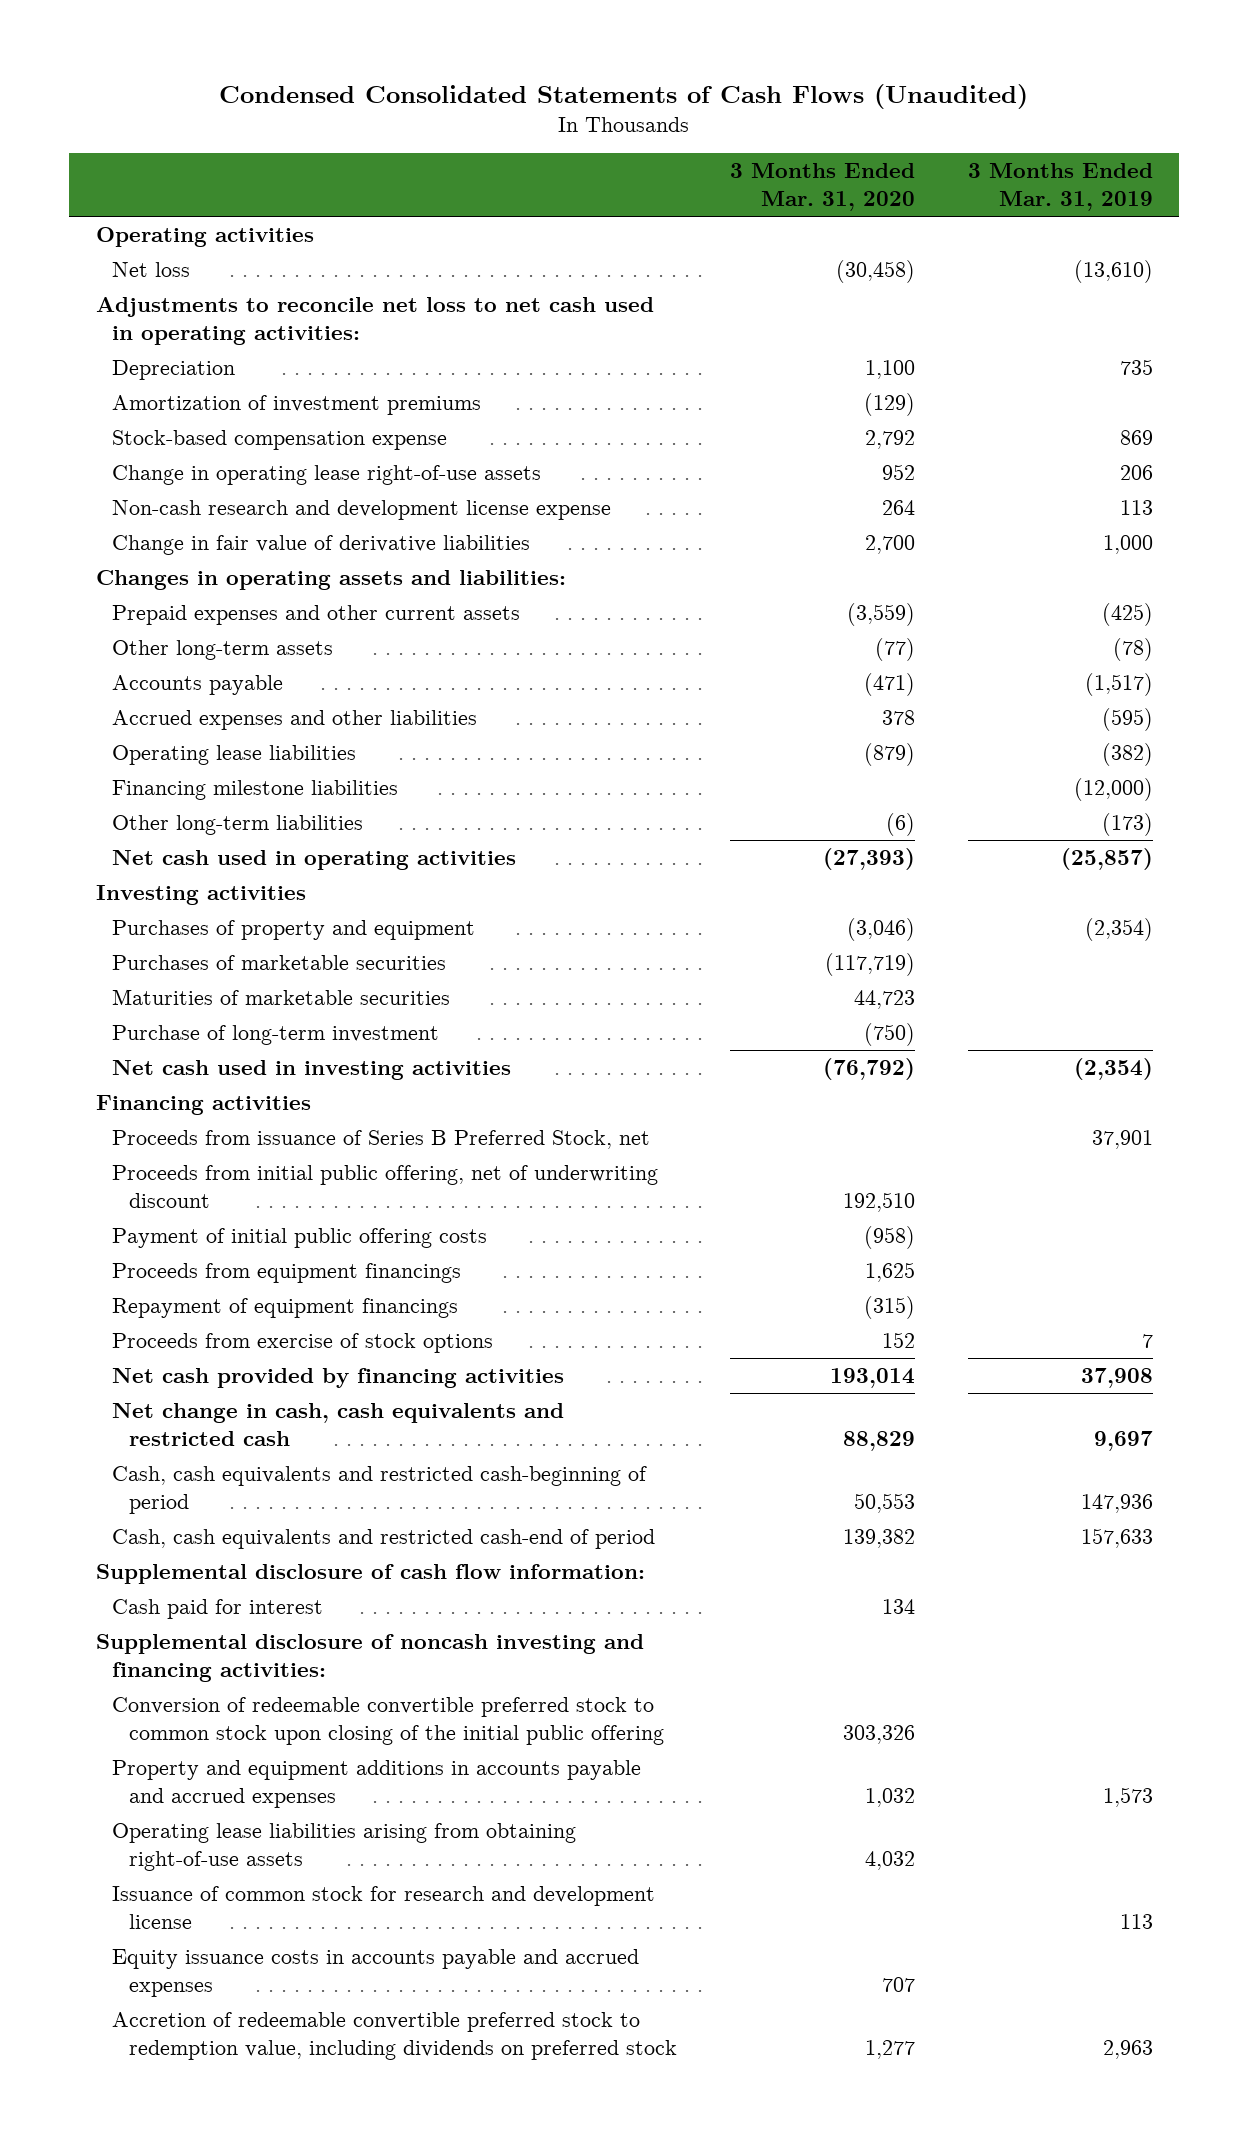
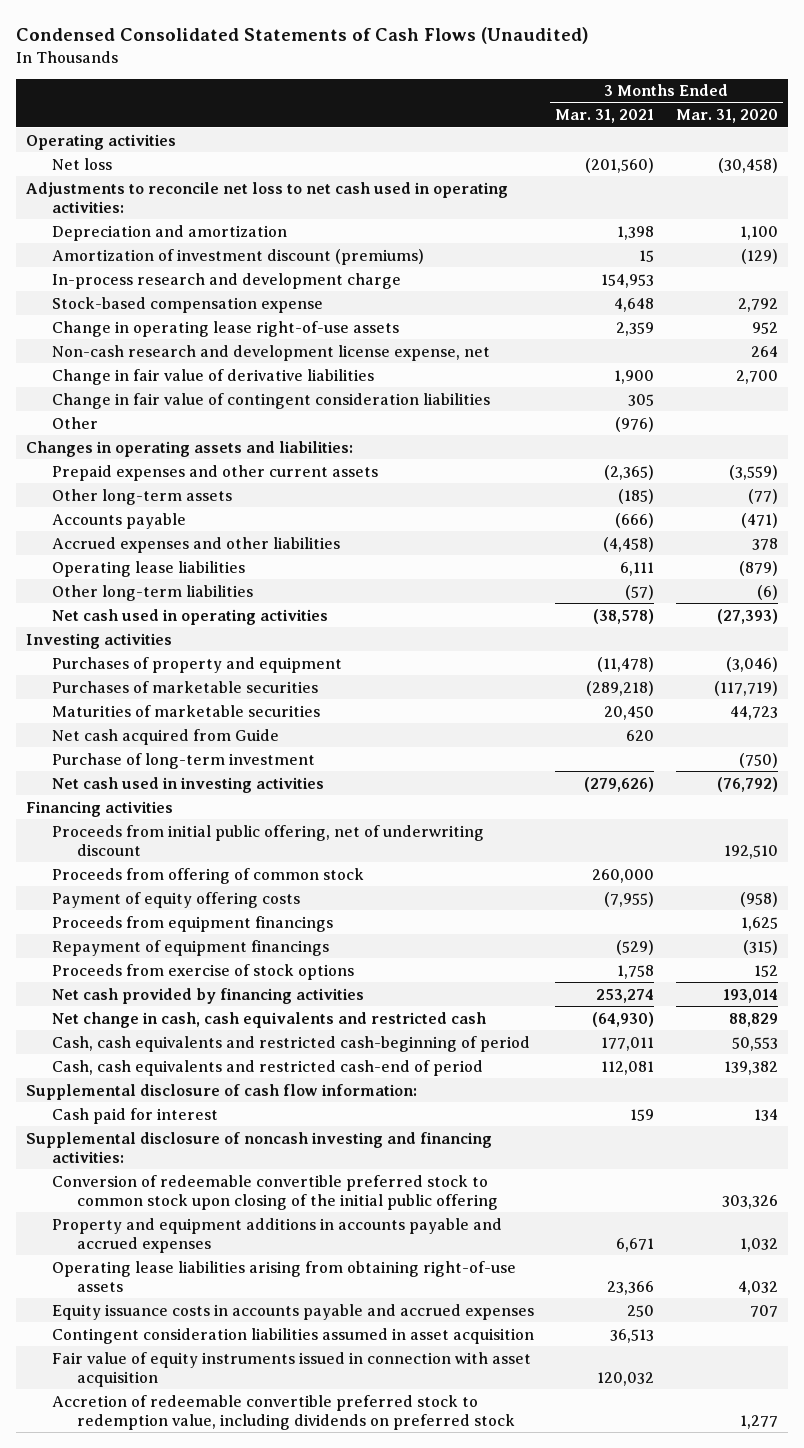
[967,163,1153,211] 3 Months Ended Mar. 31, 2019 -> none
none -> [555,109,655,124] Mar. 31, 2021
[112,360,236,381] Depreciation -> none
none -> [51,224,287,241] Depreciation and amortization
[112,395,482,416] Amortization of investment premiums -> [51,248,424,265] Amortization of investment discount (premiums)
none -> [51,272,401,289] In-process research and development charge
[112,500,612,521] Non-cash research and development license expense -> [51,344,490,361] Non-cash research and development license expense, net
none -> [51,392,490,409] Change in fair value of contingent consideration liabilities
none -> [51,416,98,429] Other
[112,780,399,801] Financing milestone liabilities -> none
none -> [51,728,279,745] Net cash acquired from Guide
[112,1130,651,1150] Proceeds from issuance of Series B Preferred Stock, net -> none
none -> [51,867,364,884] Proceeds from offering of common stock
[112,1228,488,1249] Payment of initial public offering costs -> [51,891,300,908] Payment of equity offering costs
[112,1886,656,1929] Issuance of common stock for research and development license -> none
none -> [51,1327,534,1344] Contingent consideration liabilities assumed in asset acquisition
none -> [51,1351,531,1387] Fair value of equity instruments issued in connection with asset acquisition

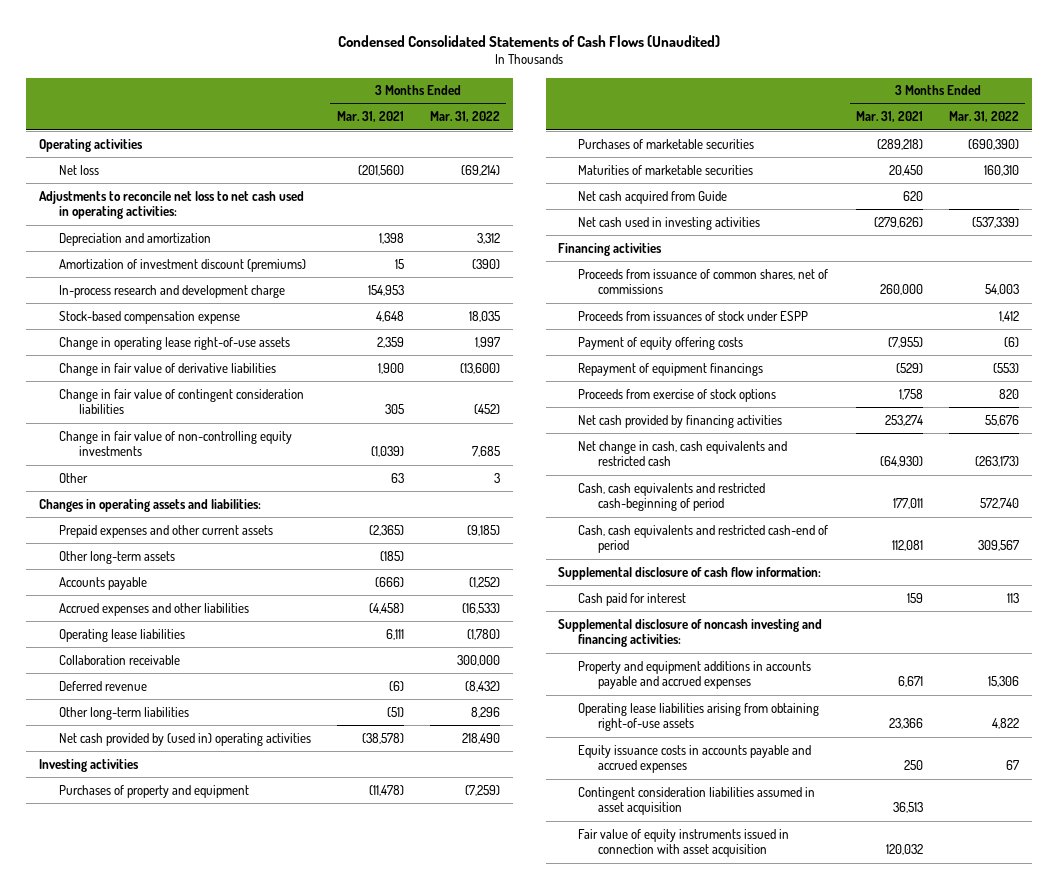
[675,109,778,124] Mar. 31, 2020 -> none
none -> [429,111,500,123] Mar. 31, 2022
[51,344,490,361] Non-cash research and development license expense, net -> none
none -> [59,430,293,457] Change in fair value of non-controlling equity investments
[615,416,655,432] (976) -> [390,472,404,483] 63
none -> [59,654,181,665] Collaboration receivable
none -> [59,680,148,691] Deferred revenue
[625,584,655,600] (57) -> [386,706,404,717] (51)
[51,608,328,625] Net cash used in operating activities -> [59,732,312,746] Net cash provided by (used in) operating activities
[51,752,315,769] Purchase of long-term investment -> none
[51,824,484,856] Proceeds from initial public offering, net of underwriting discount -> none
[51,867,364,884] Proceeds from offering of common stock -> [578,268,829,295] Proceeds from issuance of common shares, net of commissions
none -> [578,310,809,321] Proceeds from issuances of stock under ESPP
[51,915,333,932] Proceeds from equipment financings -> none
[51,1174,499,1210] Conversion of redeemable convertible preferred stock to common stock upon closing of the initial public offering -> none
[51,1394,516,1430] Accretion of redeemable convertible preferred stock to redemption value, including dividends on preferred stock -> none

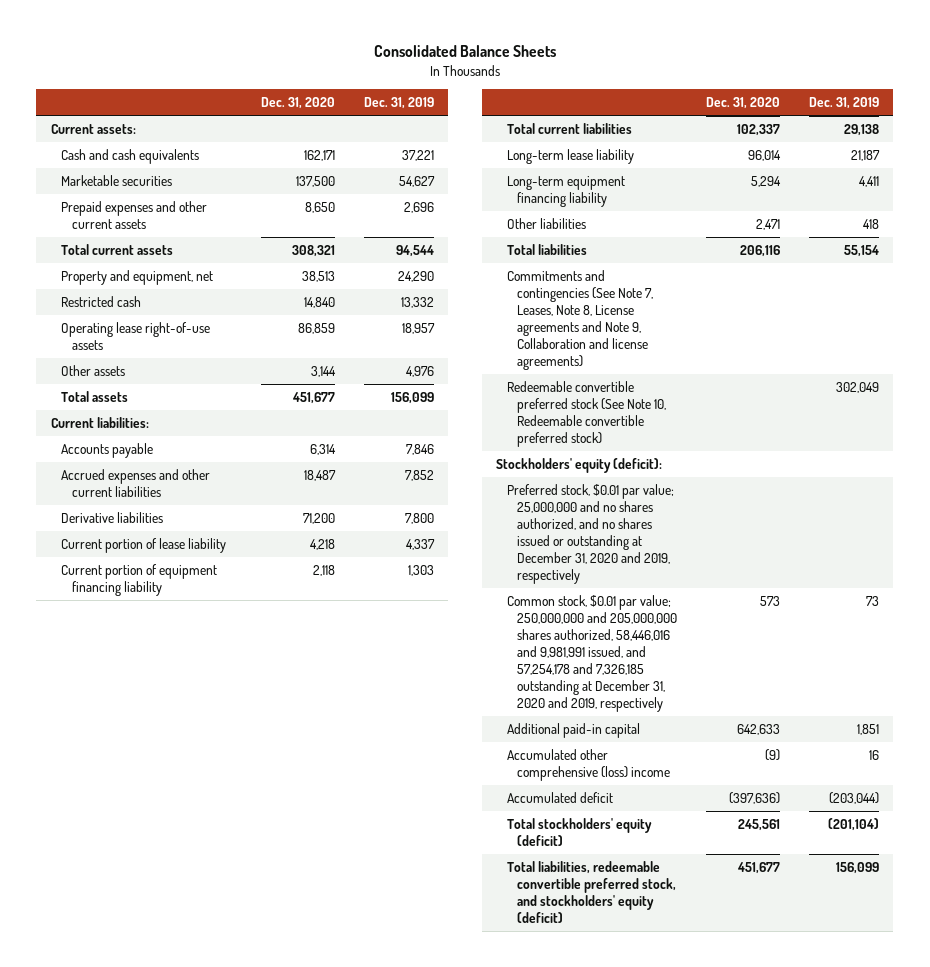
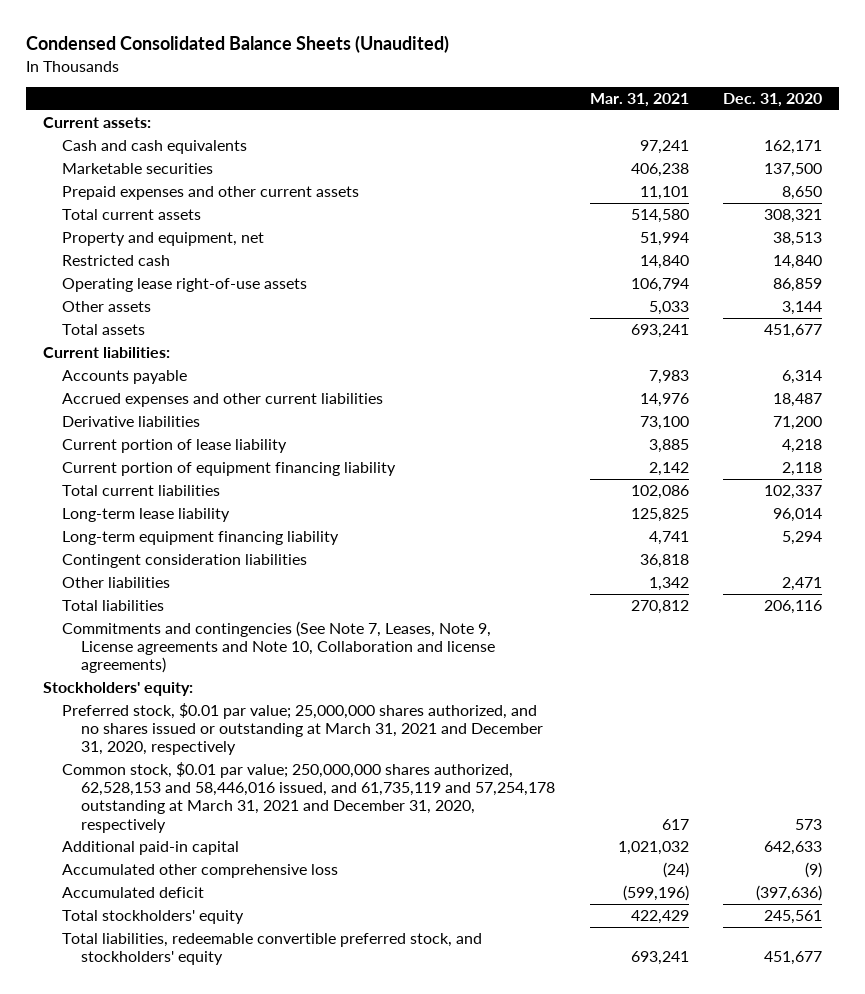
[373,45,556,58] Consolidated Balance Sheets -> [25,35,449,54] Condensed Consolidated Balance Sheets (Unaudited)
[363,96,434,109] Dec. 31, 2019 -> none
none -> [589,93,689,108] Mar. 31, 2021
none -> [62,553,308,568] Contingent consideration liabilities
[506,381,666,447] Redeemable convertible preferred stock (See Note 10, Redeemable convertible preferred stock) -> none
[506,270,653,370] Commitments and contingencies (See Note 7, Leases, Note 8, License agreements and Note 9, Collaboration and license agreements) -> [62,620,496,674] Commitments and contingencies (See Note 7, Leases, Note 9, License agreements and Note 10, Collaboration and license agreements)
[496,458,663,474] Stockholders' equity (deficit): -> [42,681,193,696] Stockholders' equity:
[506,484,674,584] Preferred stock, $0.01 par value; 25,000,000 and no shares authorized, and no shares issued or outstanding at December 31, 2020 and 2019, respectively -> [62,702,544,756] Preferred stock, $0.01 par value; 25,000,000 shares authorized, and no shares issued or outstanding at March 31, 2021 and December 31, 2020, respectively
[506,595,677,712] Common stock, $0.01 par value; 250,000,000 and 205,000,000 shares authorized, 58,446,016 and 9,981,991 issued, and 57,254,178 and 7,326,185 outstanding at December 31, 2020 and 2019, respectively -> [62,761,556,833] Common stock, $0.01 par value; 250,000,000 shares authorized, 62,528,153 and 58,446,016 issued, and 61,735,119 and 57,254,178 outstanding at March 31, 2021 and December 31, 2020, respectively
[506,749,670,782] Accumulated other comprehensive (loss) income -> [62,863,339,878] Accumulated other comprehensive loss
[506,818,652,847] Total stockholders' equity (deficit) -> [62,909,245,924] Total stockholders' equity
[506,861,676,923] Total liabilities, redeemable convertible preferred stock, and stockholders' equity (deficit) -> [62,932,483,966] Total liabilities, redeemable convertible preferred stock, and stockholders' equity

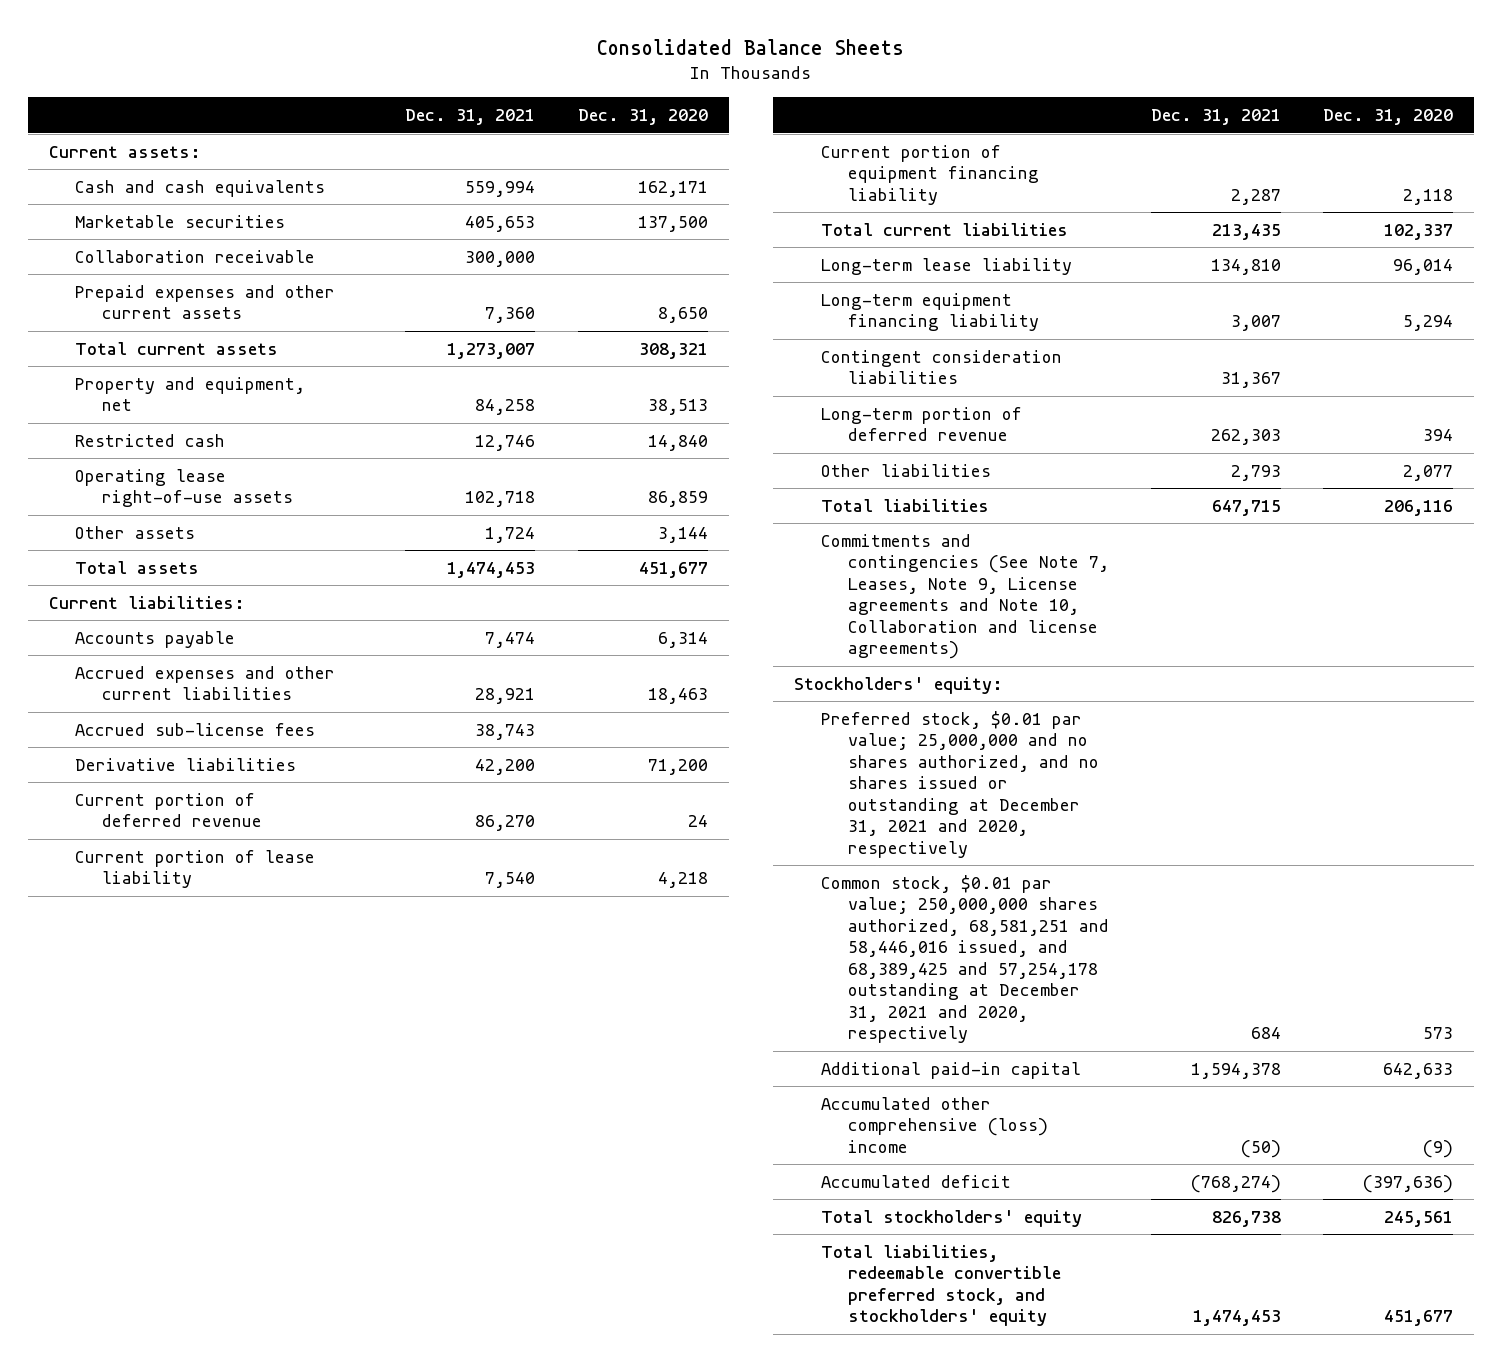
[25,35,449,54] Condensed Consolidated Balance Sheets (Unaudited) -> [597,39,905,56] Consolidated Balance Sheets
[589,93,689,108] Mar. 31, 2021 -> none
none -> [405,109,536,126] Dec. 31, 2021
none -> [75,249,316,263] Collaboration receivable
[772,392,822,407] 18,487 -> [647,688,708,705] 18,463
none -> [75,722,316,736] Accrued sub-license fees
none -> [75,792,263,828] Current portion of deferred revenue
none -> [821,406,1023,442] Long-term portion of deferred revenue
[781,576,822,591] 2,471 -> [1403,464,1454,481] 2,077
[62,702,544,756] Preferred stock, $0.01 par value; 25,000,000 shares authorized, and no shares issued or outstanding at March 31, 2021 and December 31, 2020, respectively -> [821,710,1099,858] Preferred stock, $0.01 par value; 25,000,000 and no shares authorized, and no shares issued or outstanding at December 31, 2021 and 2020, respectively
[62,761,556,833] Common stock, $0.01 par value; 250,000,000 shares authorized, 62,528,153 and 58,446,016 issued, and 61,735,119 and 57,254,178 outstanding at March 31, 2021 and December 31, 2020, respectively -> [821,874,1109,1044] Common stock, $0.01 par value; 250,000,000 shares authorized, 68,581,251 and 58,446,016 issued, and 68,389,425 and 57,254,178 outstanding at December 31, 2021 and 2020, respectively
[62,863,339,878] Accumulated other comprehensive loss -> [821,1096,1048,1153] Accumulated other comprehensive (loss) income

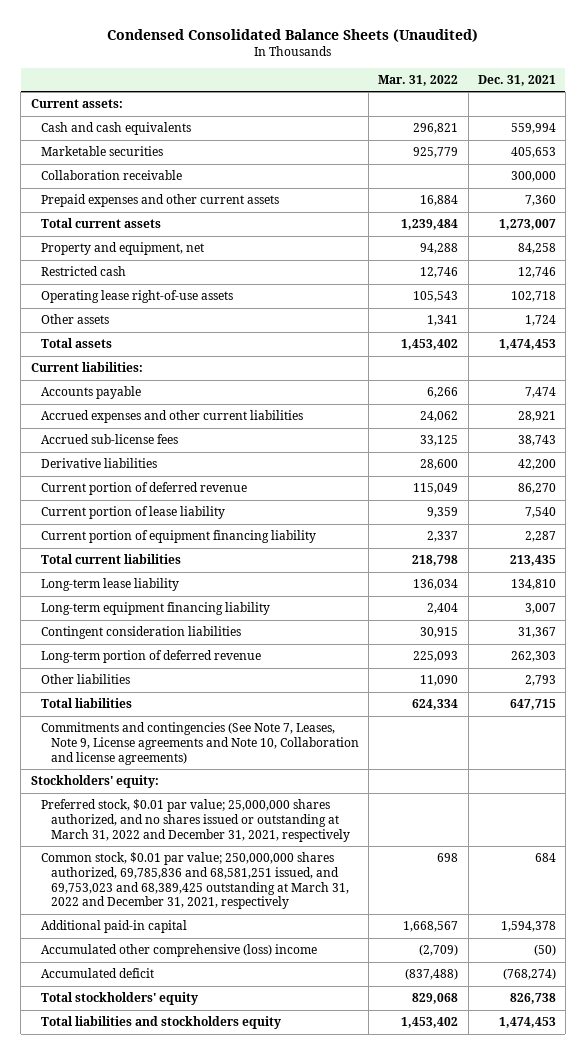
[597,39,905,56] Consolidated Balance Sheets -> [107,28,479,42] Condensed Consolidated Balance Sheets (Unaudited)
[577,109,708,126] Dec. 31, 2020 -> none
none -> [378,74,459,86] Mar. 31, 2022
[821,710,1099,858] Preferred stock, $0.01 par value; 25,000,000 and no shares authorized, and no shares issued or outstanding at December 31, 2021 and 2020, respectively -> [40,799,351,842] Preferred stock, $0.01 par value; 25,000,000 shares authorized, and no shares issued or outstanding at March 31, 2022 and December 31, 2021, respectively
[821,874,1109,1044] Common stock, $0.01 par value; 250,000,000 shares authorized, 68,581,251 and 58,446,016 issued, and 68,389,425 and 57,254,178 outstanding at December 31, 2021 and 2020, respectively -> [40,852,350,910] Common stock, $0.01 par value; 250,000,000 shares authorized, 69,785,836 and 68,581,251 issued, and 69,753,023 and 68,389,425 outstanding at March 31, 2022 and December 31, 2021, respectively
[821,1244,1061,1327] Total liabilities, redeemable convertible preferred stock, and stockholders' equity -> [40,1016,281,1030] Total liabilities and stockholders equity

